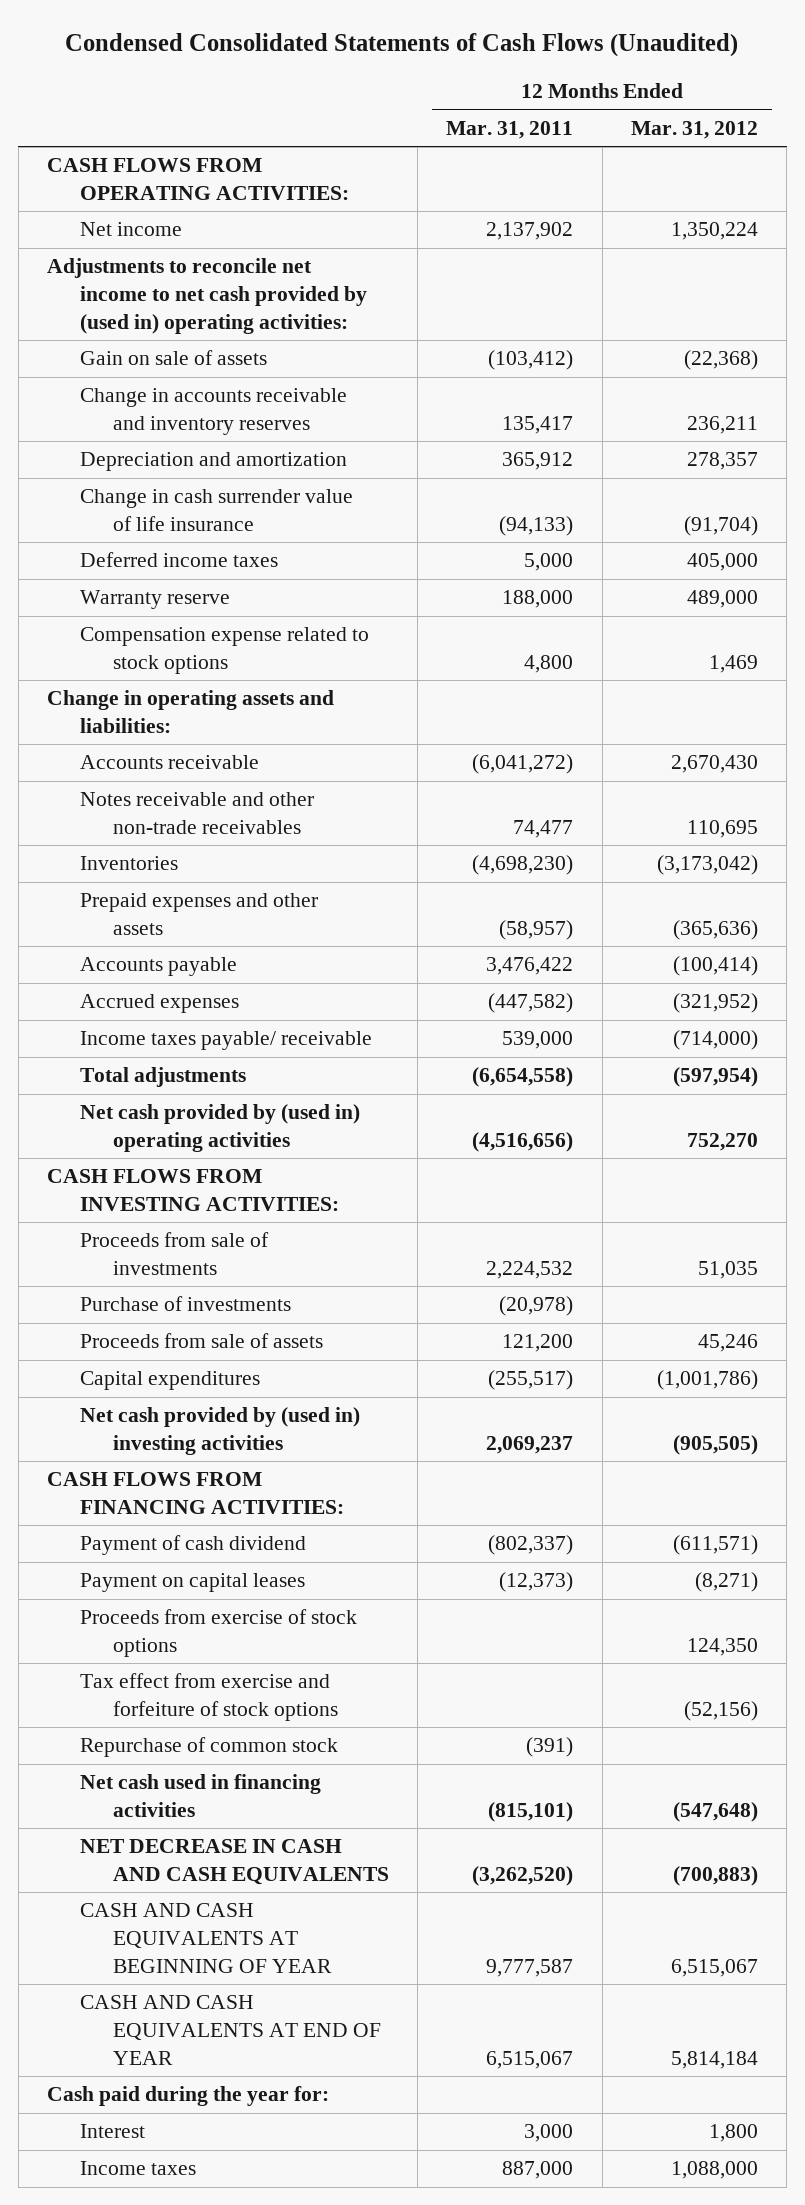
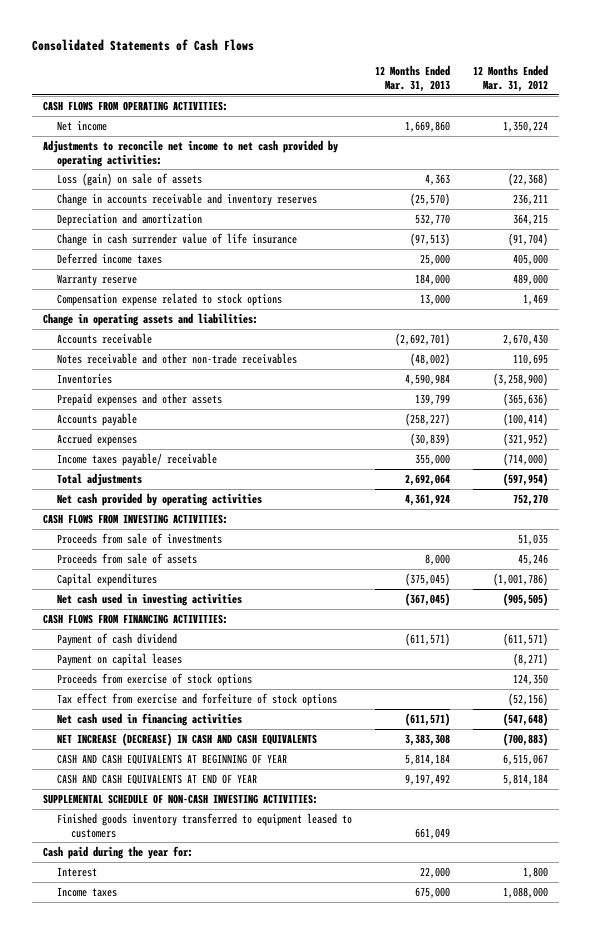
[65,33,739,58] Condensed Consolidated Statements of Cash Flows (Unaudited) -> [31,38,254,51] Consolidated Statements of Cash Flows
[446,120,574,139] Mar. 31, 2011 -> none
none -> [375,65,451,92] 12 Months Ended Mar. 31, 2013
[46,258,367,334] Adjustments to reconcile net income to net cash provided by (used in) operating activities: -> [43,139,339,167] Adjustments to reconcile net income to net cash provided by operating activities:
[79,350,267,366] Gain on sale of assets -> [57,172,203,186] Loss (gain) on sale of assets
[686,452,758,471] 278,357 -> [512,213,548,225] 364,215
[656,855,758,876] (3,173,042) -> [492,372,548,386] (3,258,900)
[79,1104,360,1152] Net cash provided by (used in) operating activities -> [57,492,263,506] Net cash provided by operating activities
[79,1296,291,1312] Purchase of investments -> none
[79,1407,360,1455] Net cash provided by (used in) investing activities -> [57,592,243,606] Net cash used in investing activities
[79,1737,338,1758] Repurchase of common stock -> none
[79,1839,389,1885] NET DECREASE IN CASH AND CASH EQUIVALENTS -> [57,732,318,746] NET INCREASE (DECREASE) IN CASH AND CASH EQUIVALENTS
none -> [43,793,319,804] SUPPLEMENTAL SCHEDULE OF NON-CASH INVESTING ACTIVITIES:
none -> [57,812,353,838] Finished goods inventory transferred to equipment leased to customers

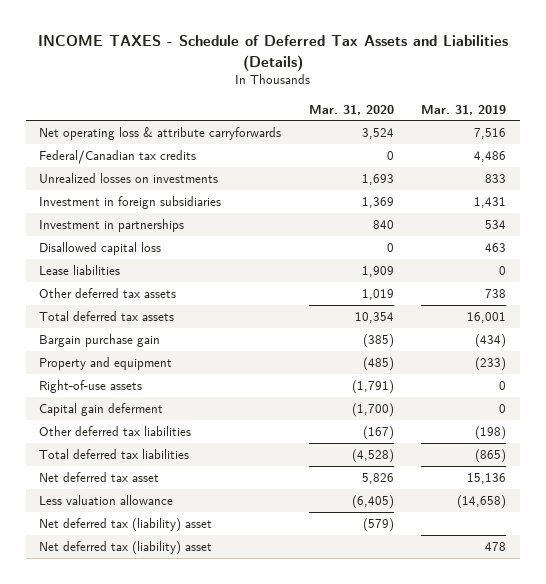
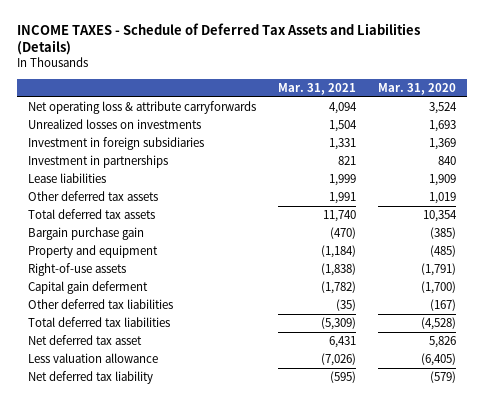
[421,104,507,115] Mar. 31, 2019 -> none
none -> [278,82,357,95] Mar. 31, 2021
[39,150,197,165] Federal/Canadian tax credits -> none
[39,242,162,256] Disallowed capital loss -> none
[39,541,213,556] Net deferred tax (liability) asset -> none
[39,518,213,533] Net deferred tax (liability) asset -> [27,371,153,385] Net deferred tax liability

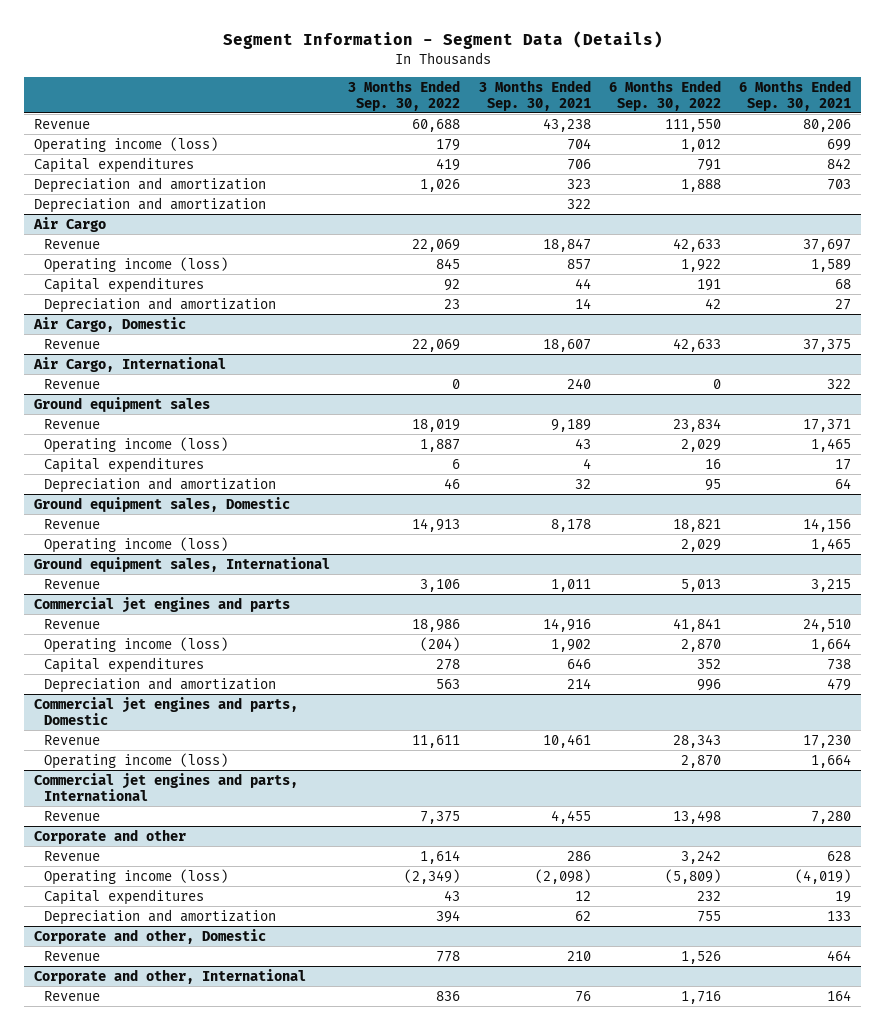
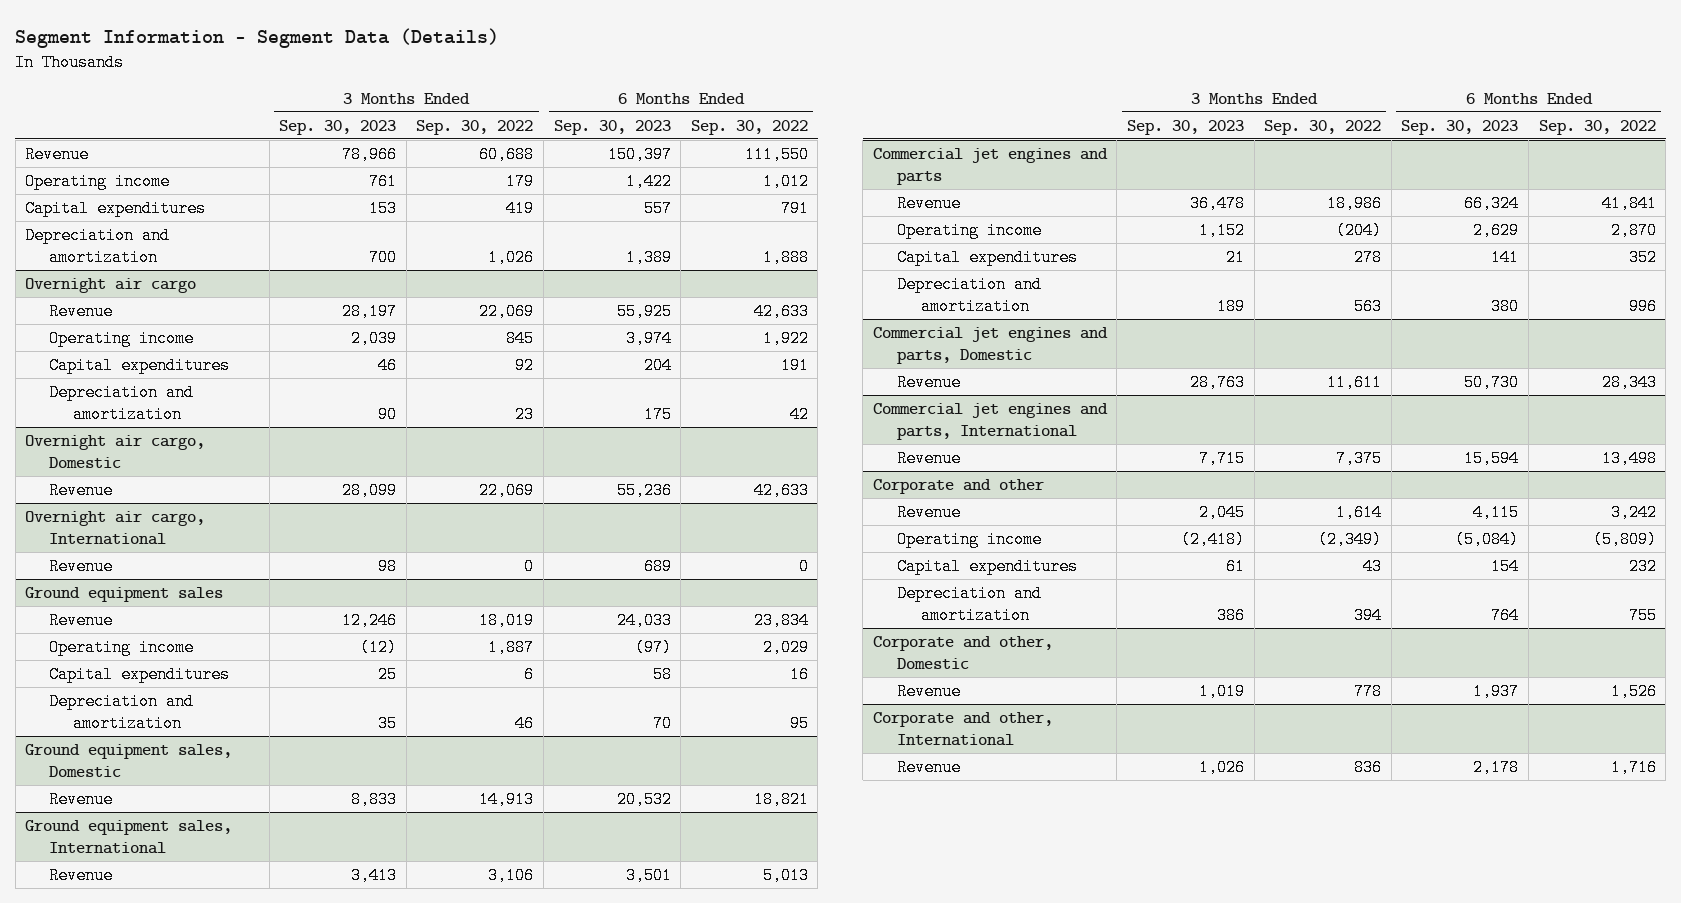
[478,79,591,111] 3 Months Ended Sep. 30, 2021 -> none
[739,79,852,111] 6 Months Ended Sep. 30, 2021 -> none
none -> [279,119,397,135] Sep. 30, 2023
none -> [553,119,671,135] Sep. 30, 2023
[33,136,218,153] Operating income (loss) -> [25,172,171,190] Operating income
[33,196,266,213] Depreciation and amortization -> none
[32,216,106,232] Air Cargo -> [25,277,197,293] Overnight air cargo
[43,256,228,273] Operating income (loss) -> [49,329,195,347] Operating income
[32,316,186,332] Air Cargo, Domestic -> [25,434,206,469] Overnight air cargo, Domestic
[32,356,226,372] Air Cargo, International -> [25,510,206,546] Overnight air cargo, International
[43,436,228,453] Operating income (loss) -> [49,638,195,656] Operating income
[43,536,228,553] Operating income (loss) -> none
[43,636,228,653] Operating income (loss) -> [896,221,1042,239] Operating income
[43,752,228,769] Operating income (loss) -> none
[43,868,228,885] Operating income (loss) -> [896,530,1042,548] Operating income

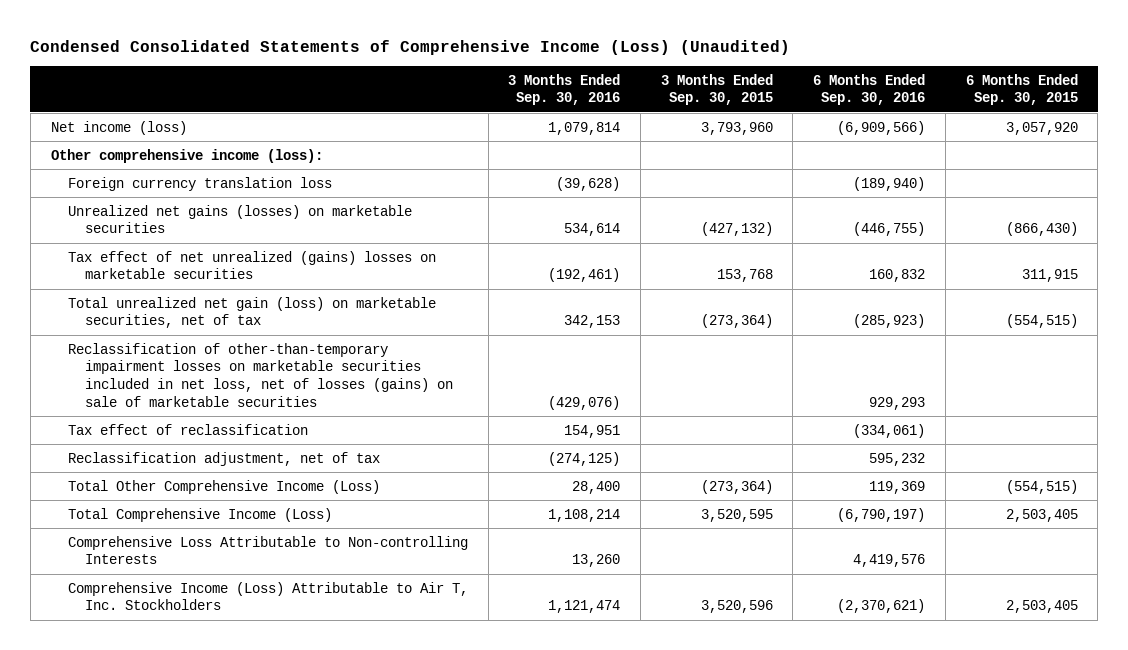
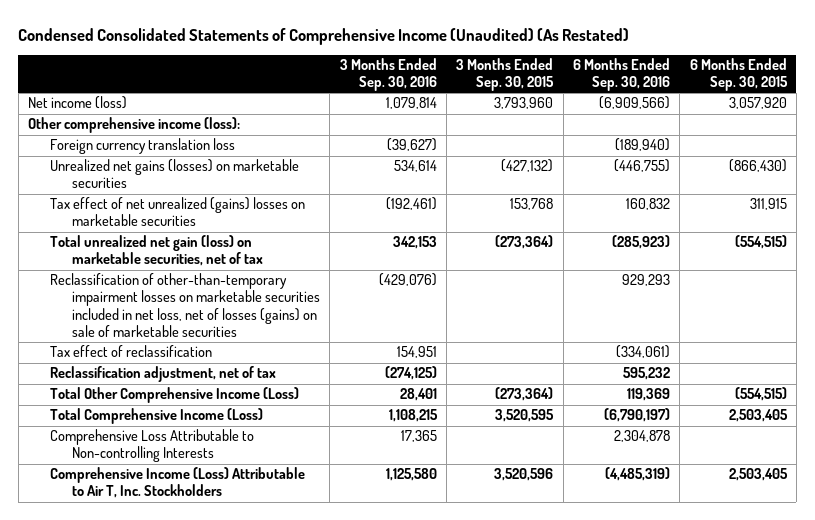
[30,40,791,56] Condensed Consolidated Statements of Comprehensive Income (Loss) (Unaudited) -> [18,27,630,45] Condensed Consolidated Statements of Comprehensive Income (Unaudited) (As Restated)
[556,176,621,191] (39,628) -> [386,138,437,152] (39,627)
[572,480,621,494] 28,400 -> [399,388,437,402] 28,401
[548,508,621,522] 1,108,214 -> [388,409,438,423] 1,108,215
[572,554,621,568] 13,260 -> [400,430,437,443] 17,365
[853,554,926,568] 4,419,576 -> [613,430,670,443] 2,304,878
[548,600,621,614] 1,121,474 -> [385,468,437,482] 1,125,580
[837,599,926,614] (2,370,621) -> [604,467,670,482] (4,485,319)

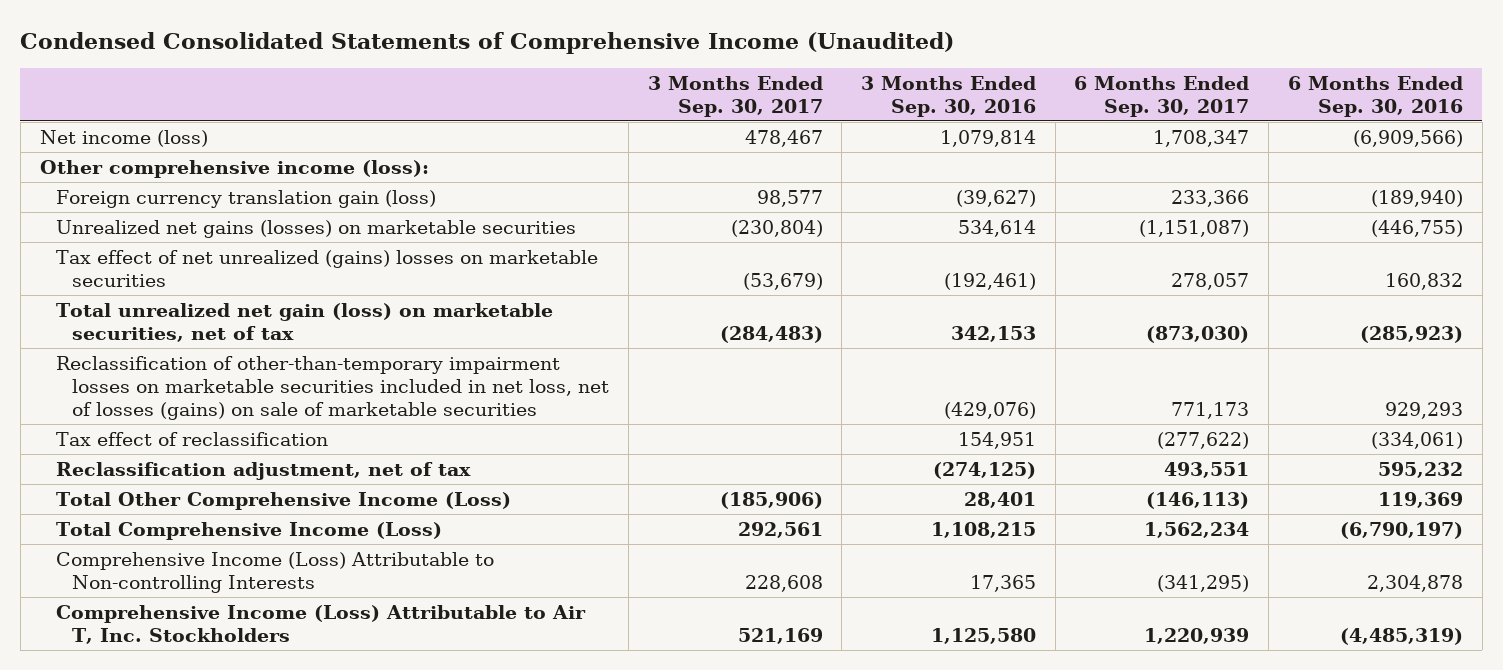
[18,27,630,45] Condensed Consolidated Statements of Comprehensive Income (Unaudited) (As Restated) -> [20,32,955,55] Condensed Consolidated Statements of Comprehensive Income (Unaudited)
[456,58,555,92] 3 Months Ended Sep. 30, 2015 -> none
[689,58,788,92] 6 Months Ended Sep. 30, 2015 -> none
none -> [647,75,823,117] 3 Months Ended Sep. 30, 2017
none -> [1074,75,1250,117] 6 Months Ended Sep. 30, 2017
[50,138,236,155] Foreign currency translation loss -> [55,189,436,208] Foreign currency translation gain (loss)
[50,429,255,463] Comprehensive Loss Attributable to Non-controlling Interests -> [55,551,494,593] Comprehensive Income (Loss) Attributable to Non-controlling Interests

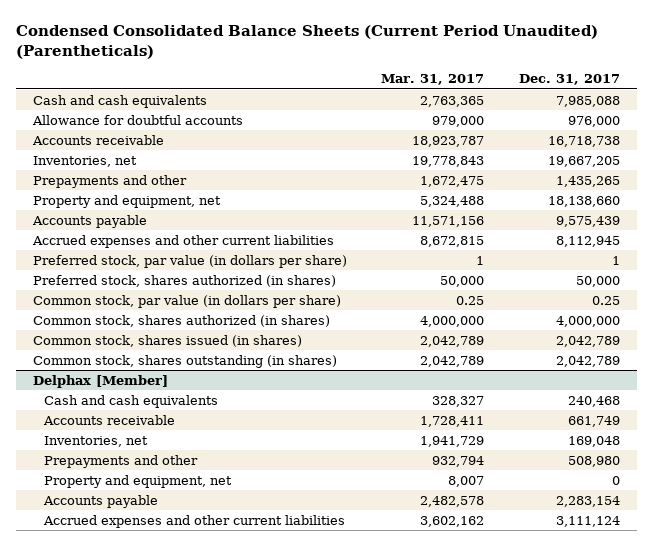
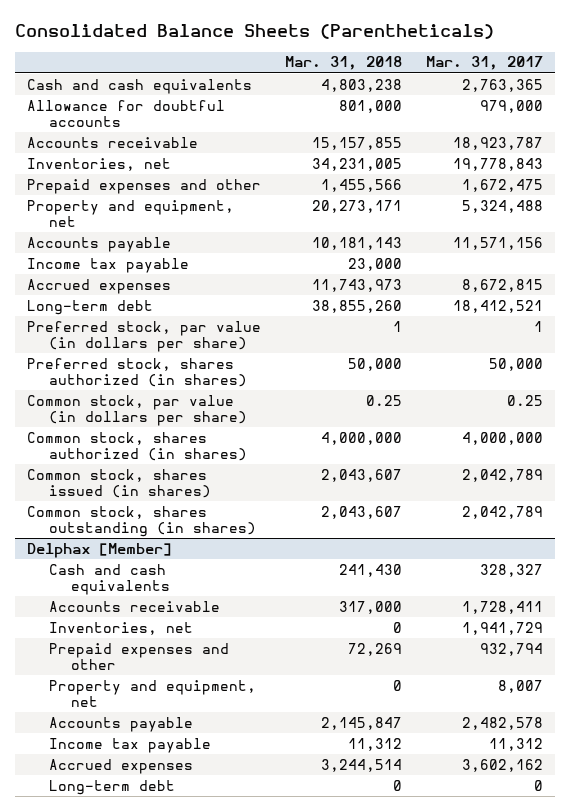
[15,24,598,59] Condensed Consolidated Balance Sheets (Current Period Unaudited) (Parentheticals) -> [15,24,495,40] Consolidated Balance Sheets (Parentheticals)
[518,74,620,86] Dec. 31, 2017 -> none
none -> [285,56,403,71] Mar. 31, 2018
[32,174,187,188] Prepayments and other -> [27,178,262,194] Prepaid expenses and other
none -> [27,257,190,273] Income tax payable
[31,234,334,248] Accrued expenses and other current liabilities -> [27,278,172,294] Accrued expenses
none -> [27,299,154,315] Long-term debt
[44,454,199,468] Prepayments and other -> [49,642,230,671] Prepaid expenses and other
none -> [49,737,212,753] Income tax payable
[43,514,346,528] Accrued expenses and other current liabilities -> [49,758,194,774] Accrued expenses
none -> [49,779,176,795] Long-term debt

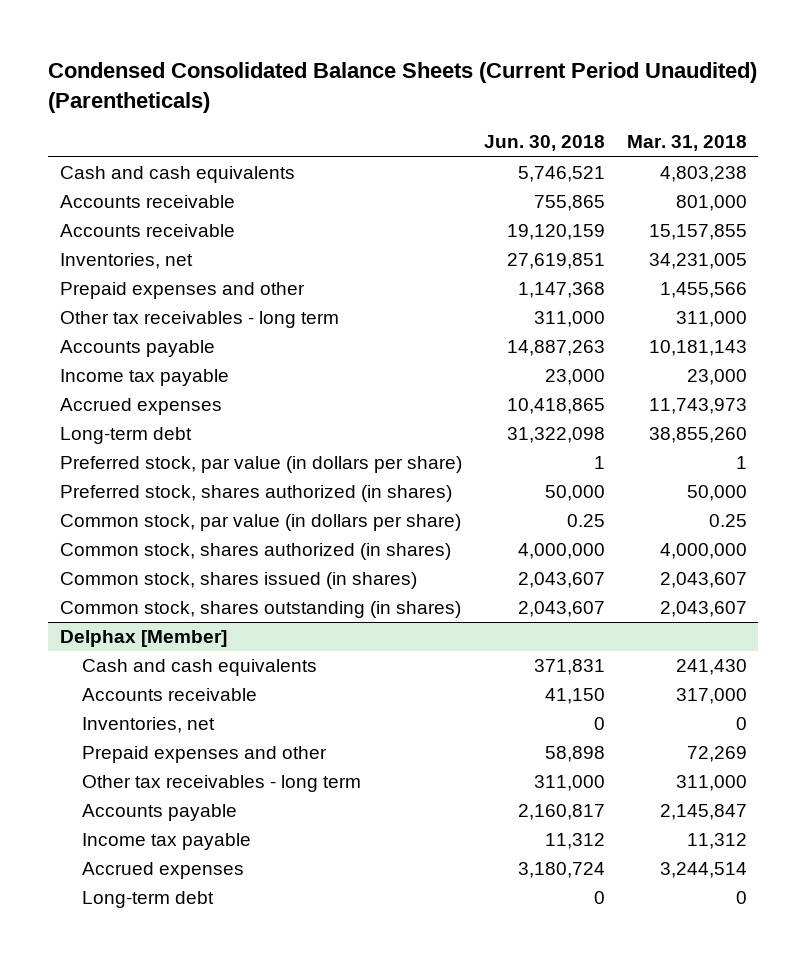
[15,24,495,40] Consolidated Balance Sheets (Parentheticals) -> [48,62,758,113] Condensed Consolidated Balance Sheets (Current Period Unaudited) (Parentheticals)
[426,56,544,71] Mar. 31, 2017 -> none
none -> [483,135,605,152] Jun. 30, 2018
[27,99,226,128] Allowance for doubtful accounts -> [59,195,235,209] Accounts receivable
[27,199,235,228] Property and equipment, net -> none
none -> [59,311,339,329] Other tax receivables - long term
[49,679,257,708] Property and equipment, net -> none
none -> [81,775,361,793] Other tax receivables - long term

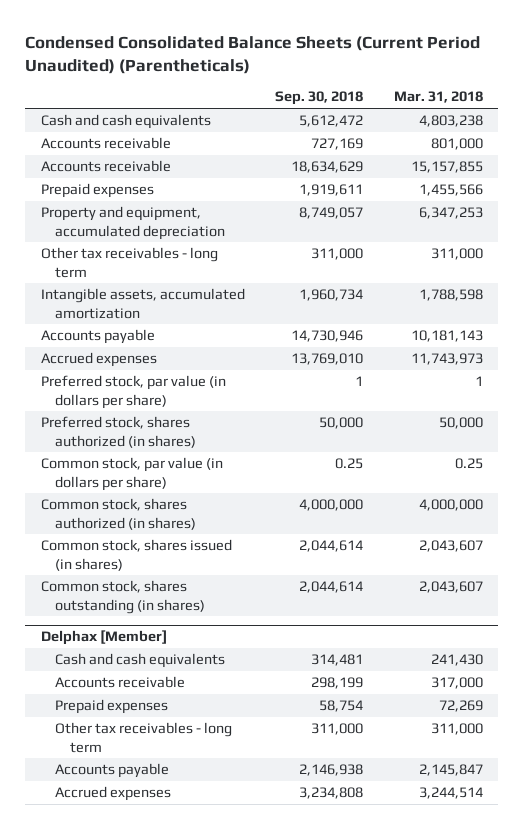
[483,135,605,152] Jun. 30, 2018 -> none
none -> [275,91,364,106] Sep. 30, 2018
[59,253,193,270] Inventories, net -> none
[59,282,305,300] Prepaid expenses and other -> [40,183,154,199] Prepaid expenses
none -> [40,206,226,240] Property and equipment, accumulated depreciation
none -> [40,288,245,319] Intangible assets, accumulated amortization
[59,369,229,387] Income tax payable -> none
[59,427,192,445] Long-term debt -> none
[81,717,215,734] Inventories, net -> none
[81,746,327,764] Prepaid expenses and other -> [55,699,169,715] Prepaid expenses
[81,833,251,851] Income tax payable -> none
[81,891,214,909] Long-term debt -> none

